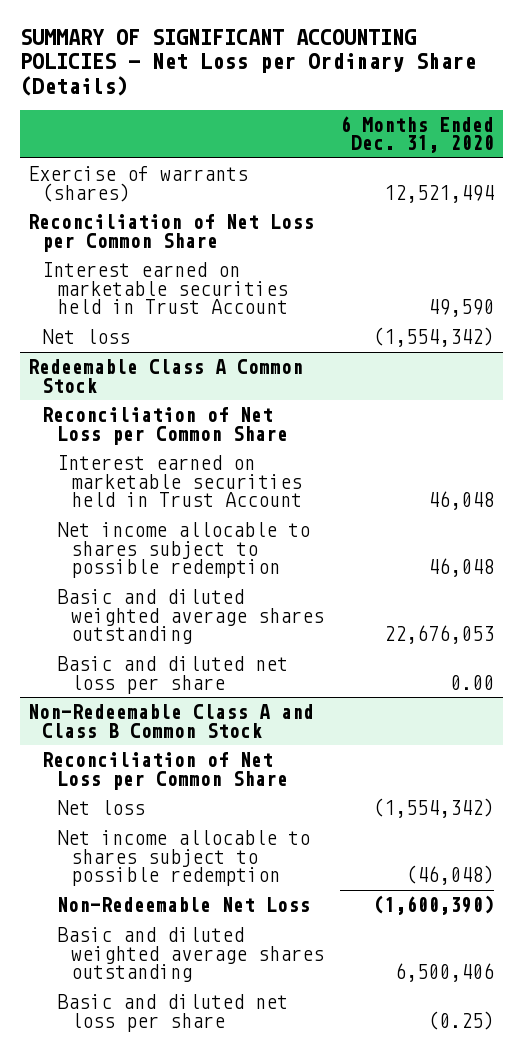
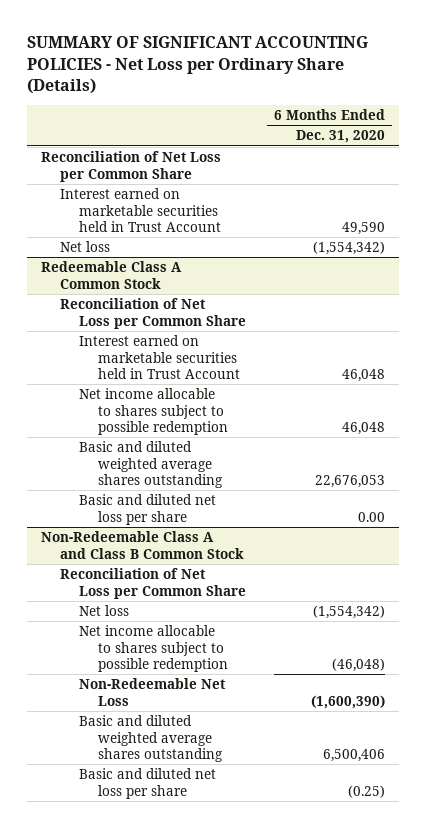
[28,166,249,202] Exercise of warrants (shares) -> none

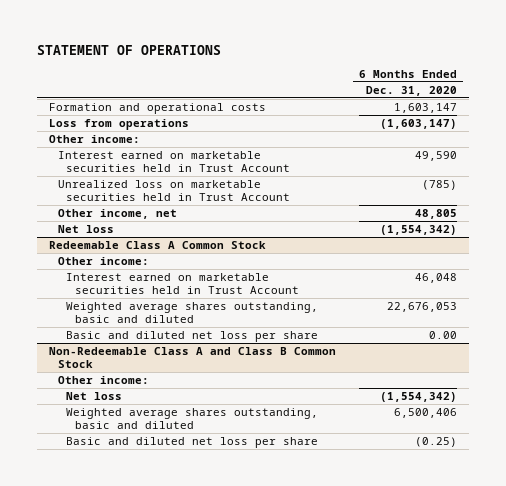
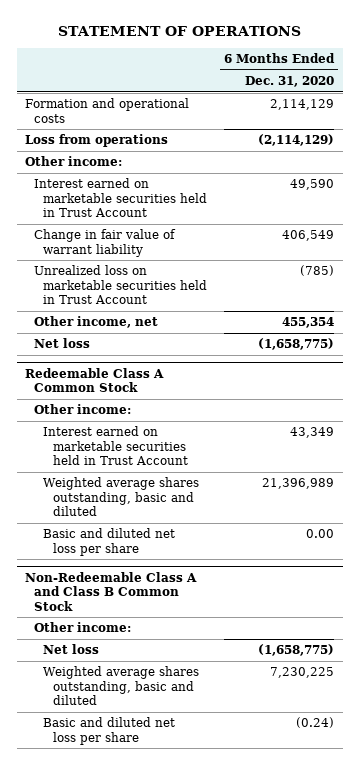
[394,103,458,114] 1,603,147 -> [270,99,335,111] 2,114,129
[380,119,458,130] (1,603,147) -> [258,134,335,147] (2,114,129)
none -> [34,229,177,257] Change in fair value of warrant liability
[415,209,458,220] 48,805 -> [282,317,335,329] 455,354
[380,225,458,236] (1,554,342) -> [258,338,335,351] (1,658,775)
[415,273,458,284] 46,048 -> [290,427,335,439] 43,349
[387,302,458,313] 22,676,053 -> [262,478,335,490] 21,396,989
[380,392,458,403] (1,554,342) -> [258,644,335,657] (1,658,775)
[394,408,458,419] 6,500,406 -> [270,667,335,679] 7,230,225
[415,437,458,448] (0.25) -> [296,717,335,729] (0.24)

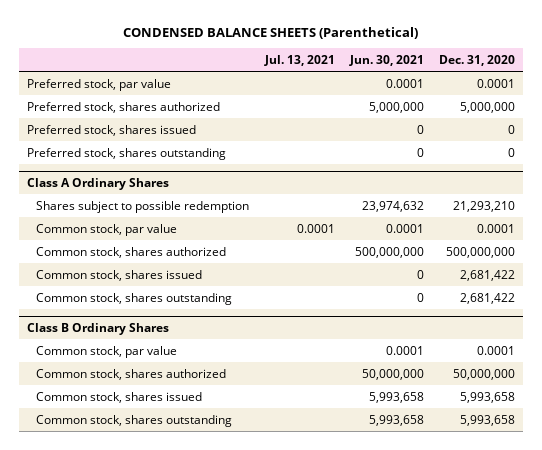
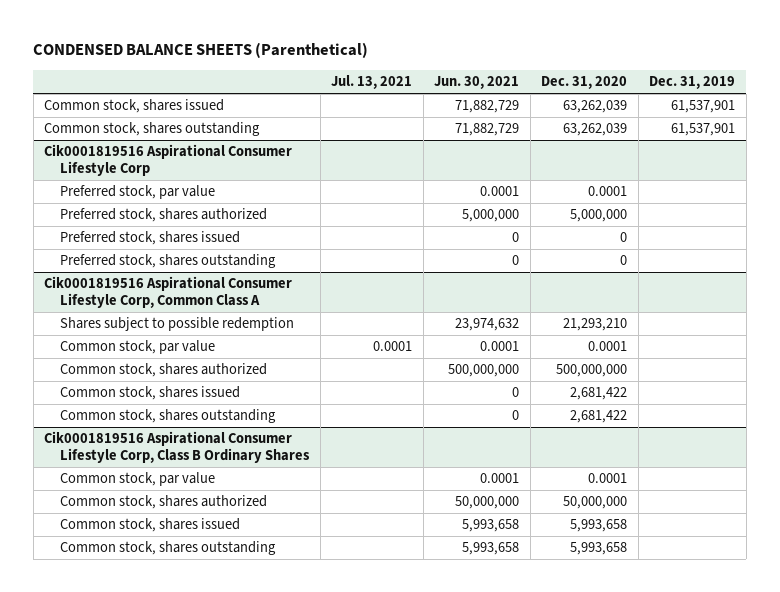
none -> [649,76,736,90] Dec. 31, 2019
none -> [44,99,225,114] Common stock, shares issued
none -> [44,122,261,137] Common stock, shares outstanding
none -> [44,144,293,177] Cik0001819516 Aspirational Consumer Lifestyle Corp
[26,177,169,190] Class A Ordinary Shares -> none
none -> [44,276,293,309] Cik0001819516 Aspirational Consumer Lifestyle Corp, Common Class A
[26,322,169,335] Class B Ordinary Shares -> none
none -> [44,431,311,464] Cik0001819516 Aspirational Consumer Lifestyle Corp, Class B Ordinary Shares

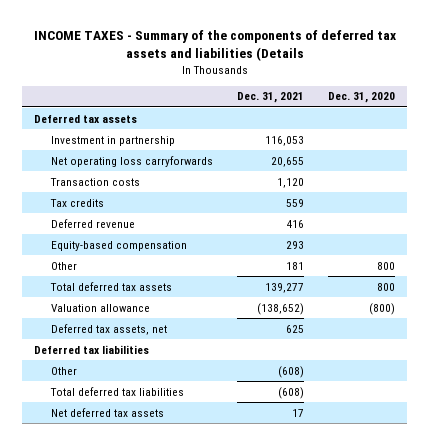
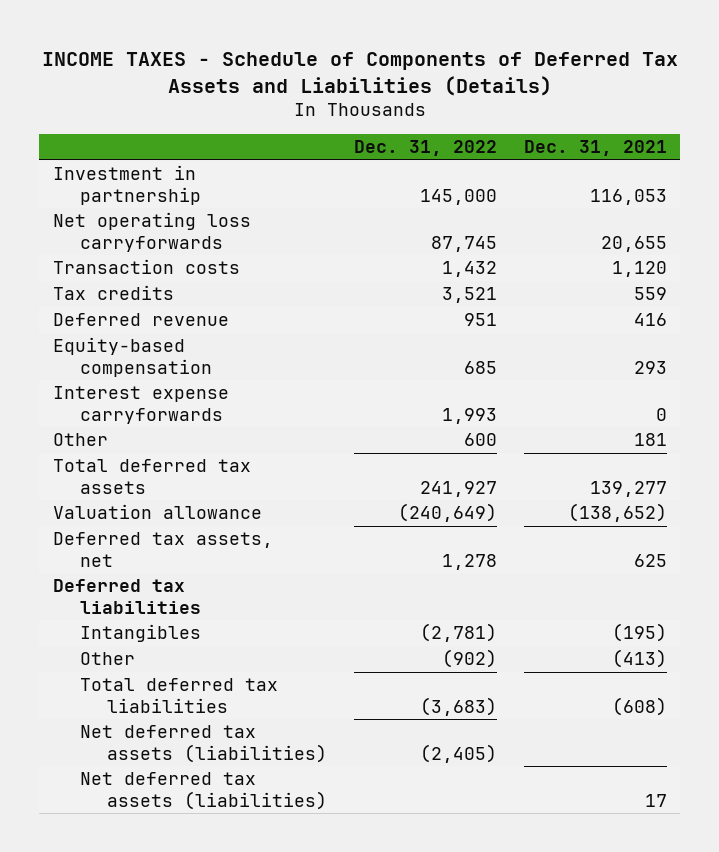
[33,30,396,62] INCOME TAXES - Summary of the components of deferred tax assets and liabilities (Details -> [41,51,678,96] INCOME TAXES - Schedule of Components of Deferred Tax Assets and Liabilities (Details)
[328,92,396,104] Dec. 31, 2020 -> none
none -> [353,140,497,157] Dec. 31, 2022
[34,114,138,123] Deferred tax assets -> none
none -> [52,386,229,424] Interest expense carryforwards
none -> [79,624,201,643] Intangibles
[278,365,305,378] (608) -> [611,649,667,669] (413)
none -> [79,725,327,763] Net deferred tax assets (liabilities)
[51,407,165,417] Net deferred tax assets -> [79,772,327,810] Net deferred tax assets (liabilities)

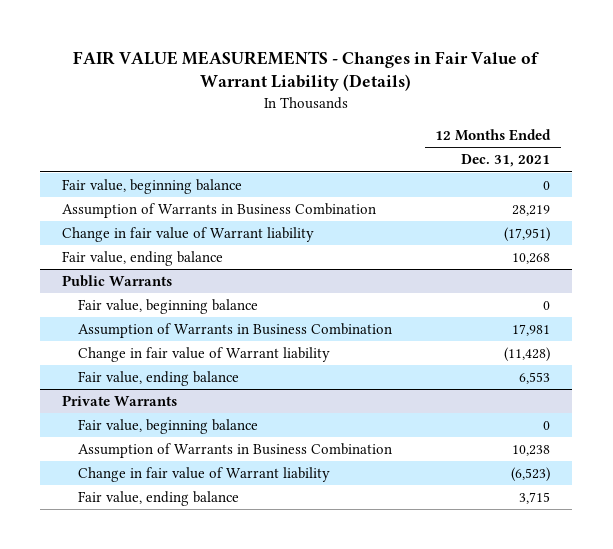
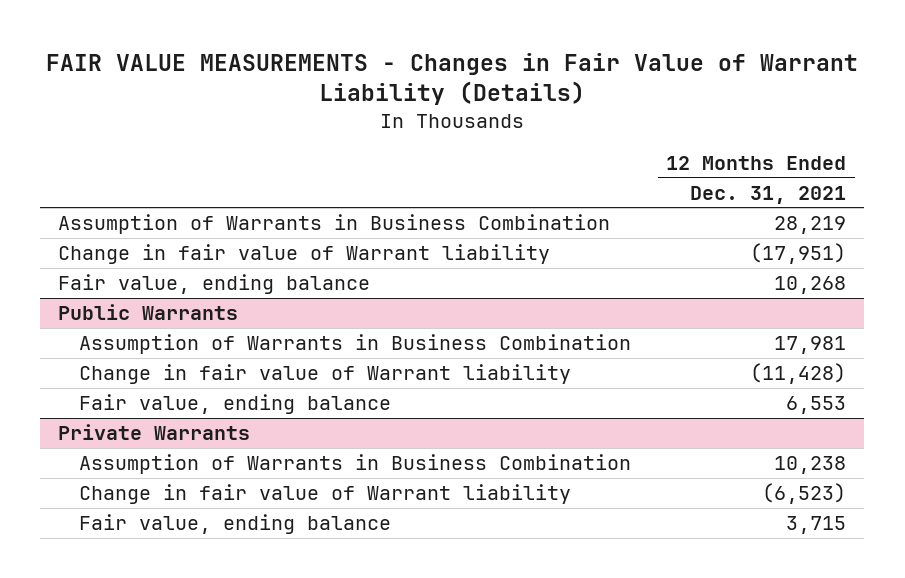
[62,179,243,195] Fair value, beginning balance -> none
[78,299,259,315] Fair value, beginning balance -> none
[78,419,259,435] Fair value, beginning balance -> none

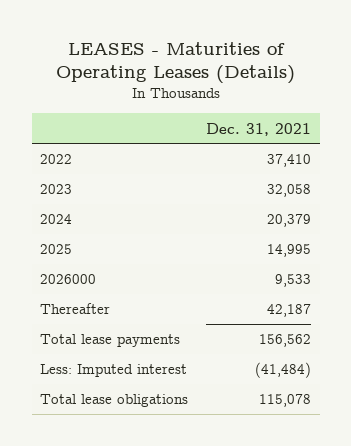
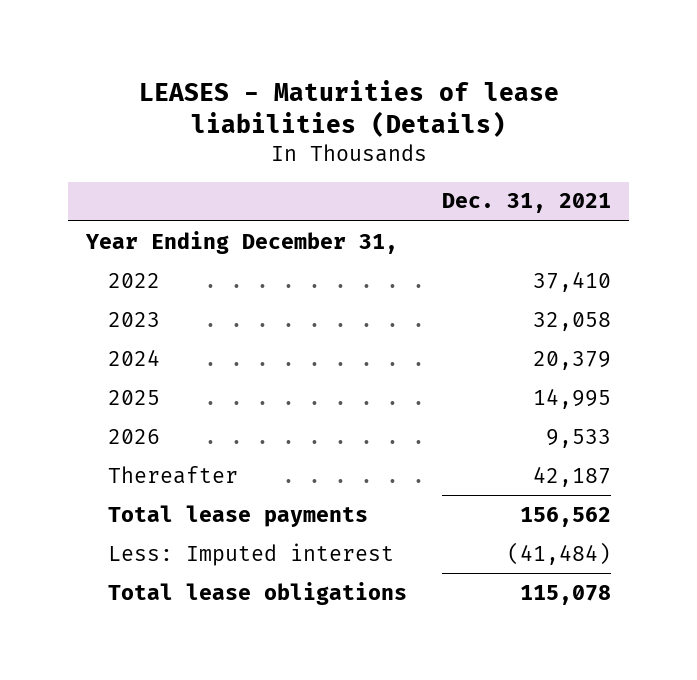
[55,41,295,85] LEASES - Maturities of Operating Leases (Details) -> [138,79,559,137] LEASES - Maturities of lease liabilities (Details)
none -> [84,230,398,254] Year Ending December 31,
[40,274,97,285] 2026000 -> [108,428,161,444] 2026

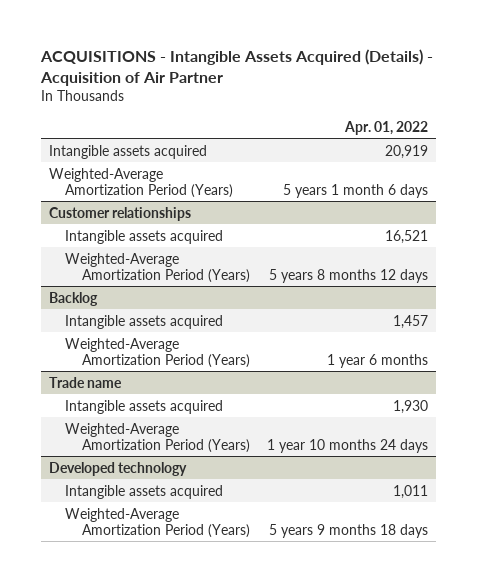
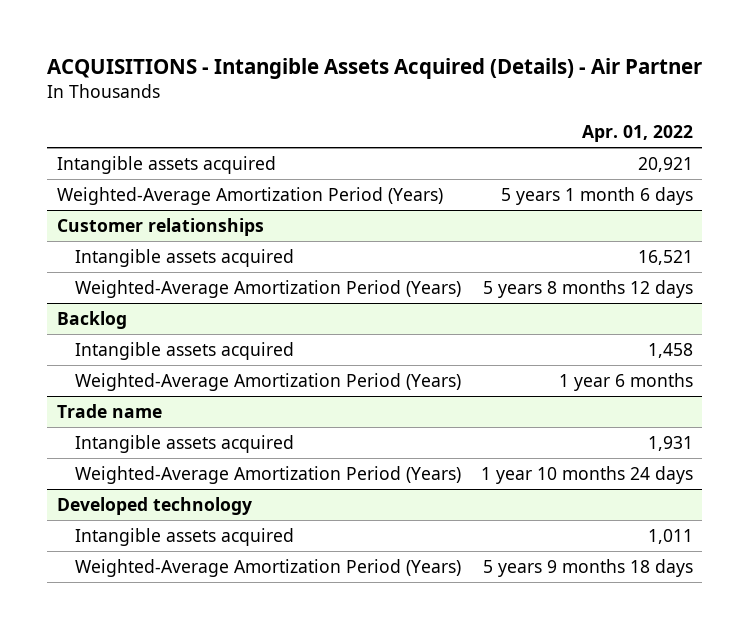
[39,48,433,86] ACQUISITIONS - Intangible Assets Acquired (Details) - Acquisition of Air Partner -> [46,58,702,80] ACQUISITIONS - Intangible Assets Acquired (Details) - Air Partner
[384,144,428,159] 20,919 -> [637,156,693,172] 20,921
[392,314,428,329] 1,457 -> [647,342,693,358] 1,458
[392,399,428,414] 1,930 -> [647,435,693,451] 1,931

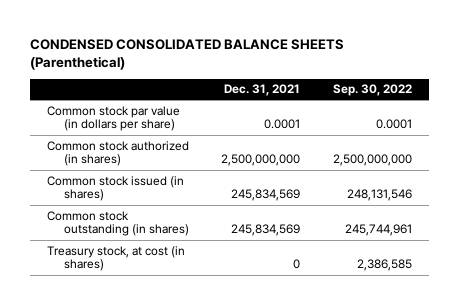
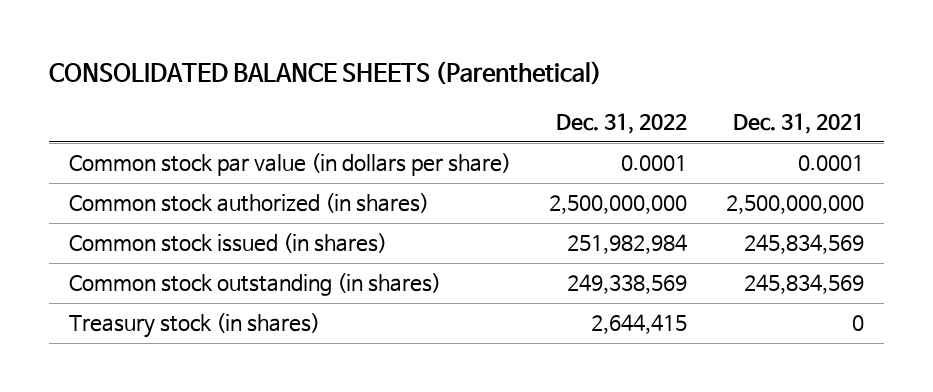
[30,38,345,70] CONDENSED CONSOLIDATED BALANCE SHEETS (Parenthetical) -> [49,61,603,86] CONSOLIDATED BALANCE SHEETS (Parenthetical)
[333,84,413,97] Sep. 30, 2022 -> none
none -> [556,113,688,135] Dec. 31, 2022
[46,245,185,272] Treasury stock, at cost (in shares) -> [68,313,320,339] Treasury stock (in shares)

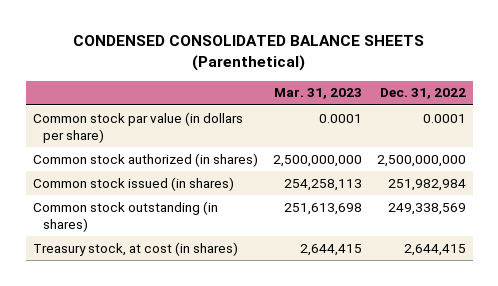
[49,61,603,86] CONSOLIDATED BALANCE SHEETS (Parenthetical) -> [73,35,425,72] CONDENSED CONSOLIDATED BALANCE SHEETS (Parenthetical)
[733,113,865,135] Dec. 31, 2021 -> none
none -> [273,88,362,100] Mar. 31, 2023
[68,313,320,339] Treasury stock (in shares) -> [32,241,238,256] Treasury stock, at cost (in shares)

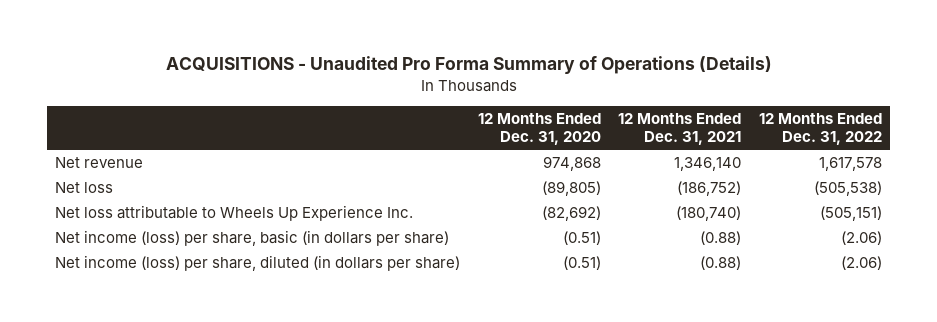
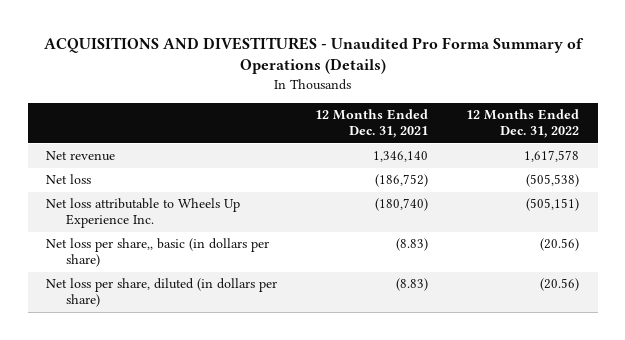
[165,56,772,75] ACQUISITIONS - Unaudited Pro Forma Summary of Operations (Details) -> [43,37,584,75] ACQUISITIONS AND DIVESTITURES - Unaudited Pro Forma Summary of Operations (Details)
[477,112,601,146] 12 Months Ended Dec. 31, 2020 -> none
[55,230,450,247] Net income (loss) per share, basic (in dollars per share) -> [46,238,270,268] Net loss per share,, basic (in dollars per share)
[700,231,742,246] (0.88) -> [396,238,429,252] (8.83)
[840,231,882,246] (2.06) -> [539,238,579,252] (20.56)
[55,255,461,272] Net income (loss) per share, diluted (in dollars per share) -> [46,278,278,308] Net loss per share, diluted (in dollars per share)
[700,256,742,271] (0.88) -> [396,278,429,292] (8.83)
[840,256,882,271] (2.06) -> [539,278,579,292] (20.56)

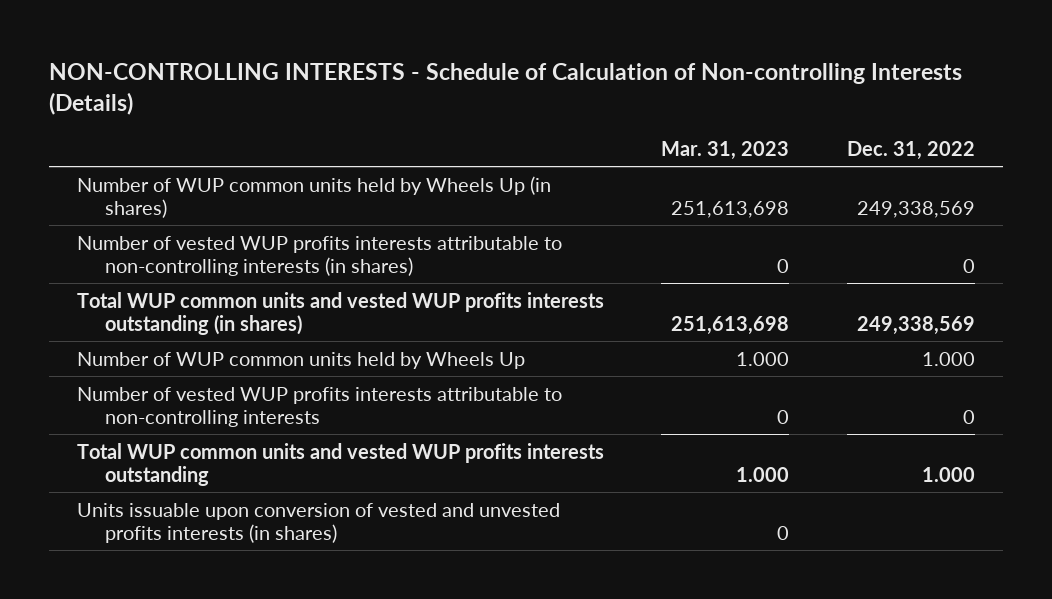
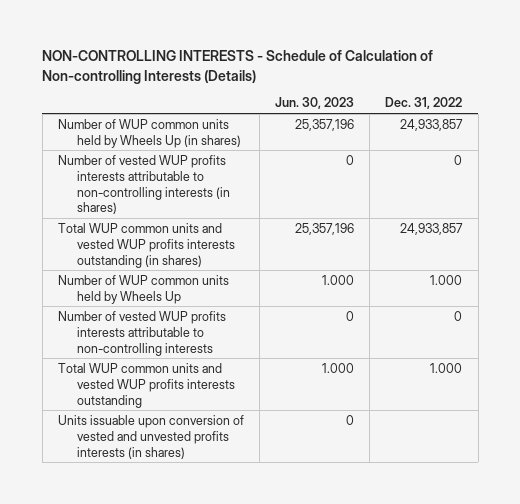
[661,141,790,161] Mar. 31, 2023 -> none
none -> [275,97,355,110] Jun. 30, 2023
[856,201,975,219] 249,338,569 -> [400,118,464,131] 24,933,857
[856,316,975,336] 249,338,569 -> [400,222,464,235] 24,933,857

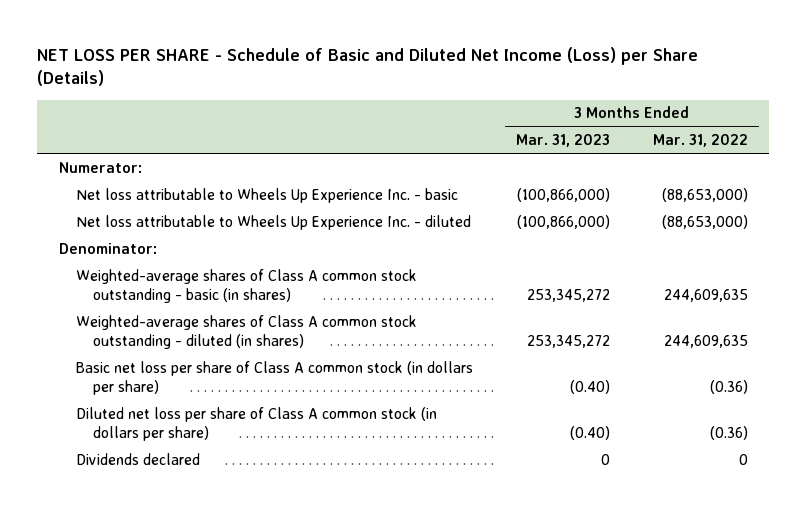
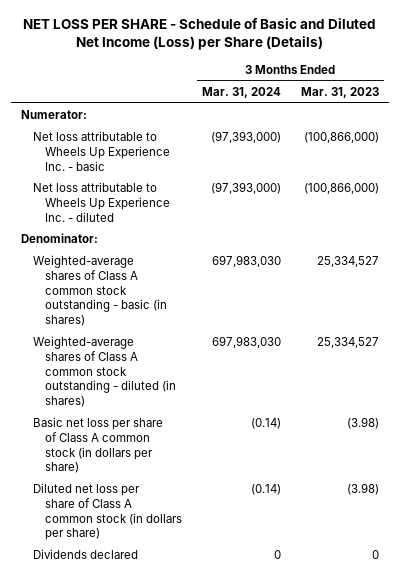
[652,134,748,148] Mar. 31, 2022 -> none
none -> [201,86,281,98] Mar. 31, 2024
[526,289,610,303] 253,345,272 -> [316,256,379,268] 25,334,527
[526,335,610,349] 253,345,272 -> [316,337,379,349] 25,334,527
[569,380,610,395] (0.40) -> [346,417,379,430] (3.98)
[569,426,610,441] (0.40) -> [346,483,379,496] (3.98)

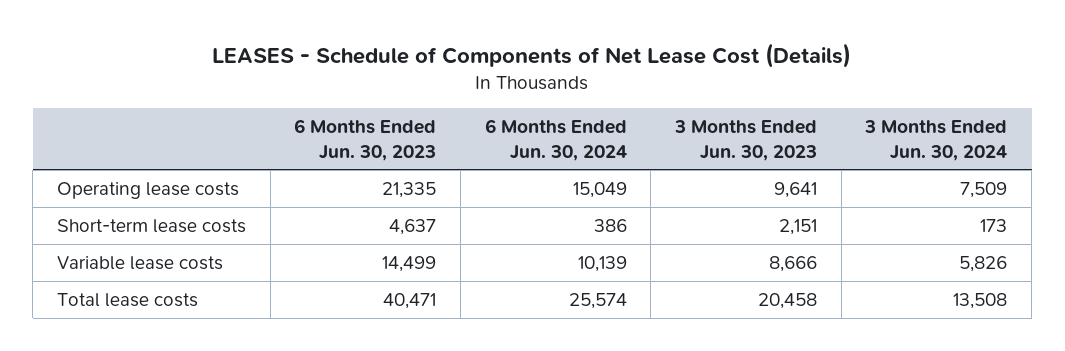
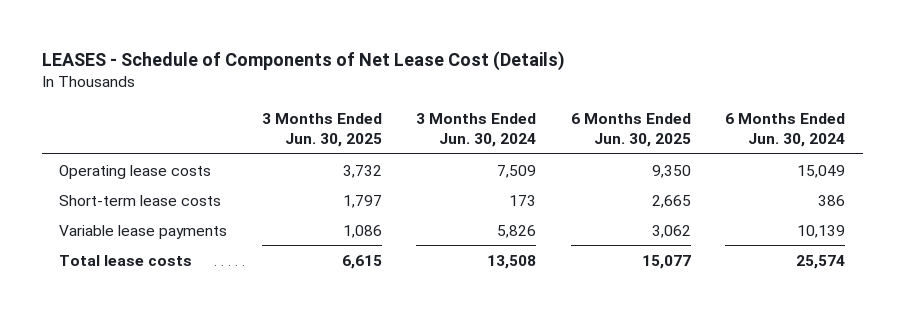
[294,118,437,161] 6 Months Ended Jun. 30, 2023 -> none
[674,119,818,161] 3 Months Ended Jun. 30, 2023 -> none
none -> [261,112,382,147] 3 Months Ended Jun. 30, 2025
none -> [570,112,691,147] 6 Months Ended Jun. 30, 2025
[57,255,224,270] Variable lease costs -> [59,224,228,239] Variable lease payments

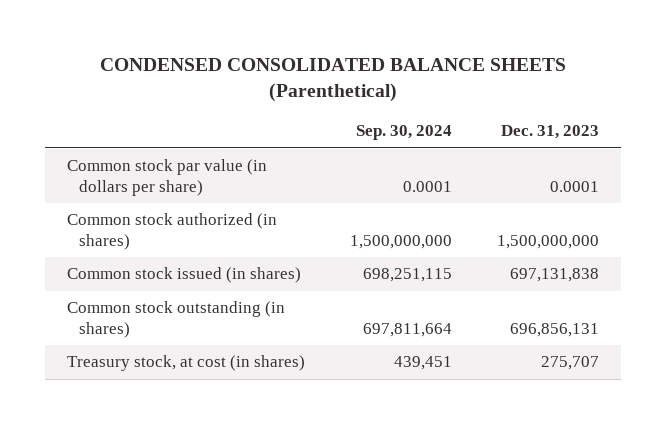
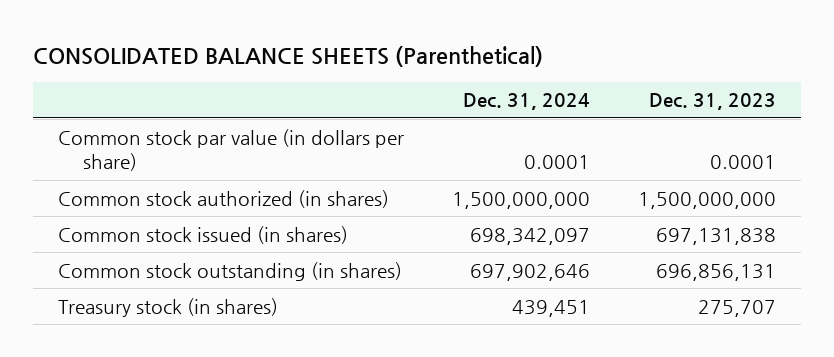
[100,57,567,103] CONDENSED CONSOLIDATED BALANCE SHEETS (Parenthetical) -> [33,45,544,67] CONSOLIDATED BALANCE SHEETS (Parenthetical)
[356,125,453,141] Sep. 30, 2024 -> none
none -> [462,93,590,111] Dec. 31, 2024
[67,355,306,372] Treasury stock, at cost (in shares) -> [57,297,278,317] Treasury stock (in shares)

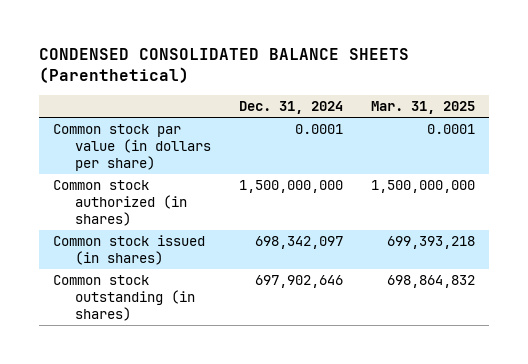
[33,45,544,67] CONSOLIDATED BALANCE SHEETS (Parenthetical) -> [39,48,410,84] CONDENSED CONSOLIDATED BALANCE SHEETS (Parenthetical)
[649,93,777,111] Dec. 31, 2023 -> none
none -> [370,101,475,115] Mar. 31, 2025
[57,297,278,317] Treasury stock (in shares) -> none

